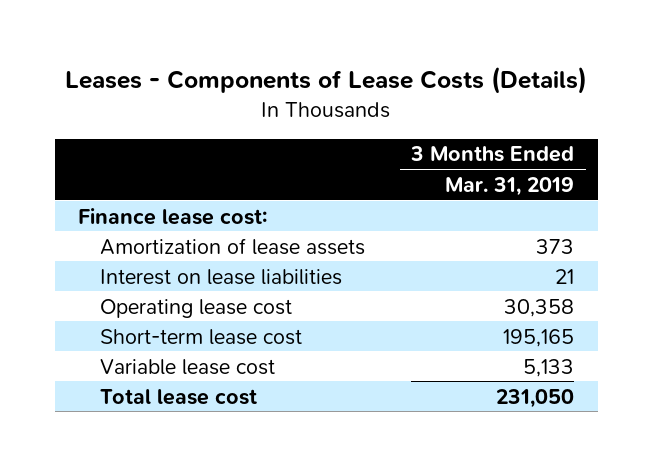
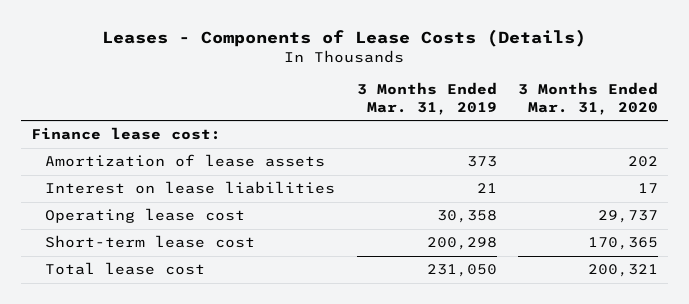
none -> [517,82,658,115] 3 Months Ended Mar. 31, 2020
[99,358,275,375] Variable lease cost -> none
[503,328,575,347] 195,165 -> [426,237,497,251] 200,298

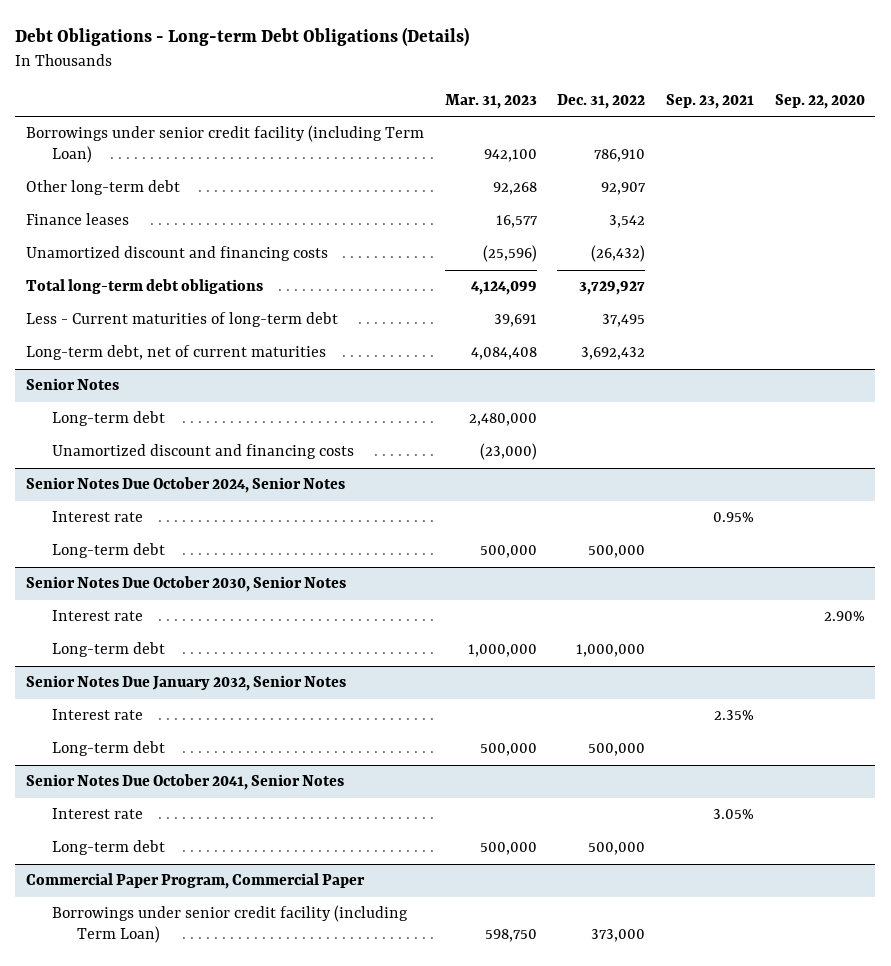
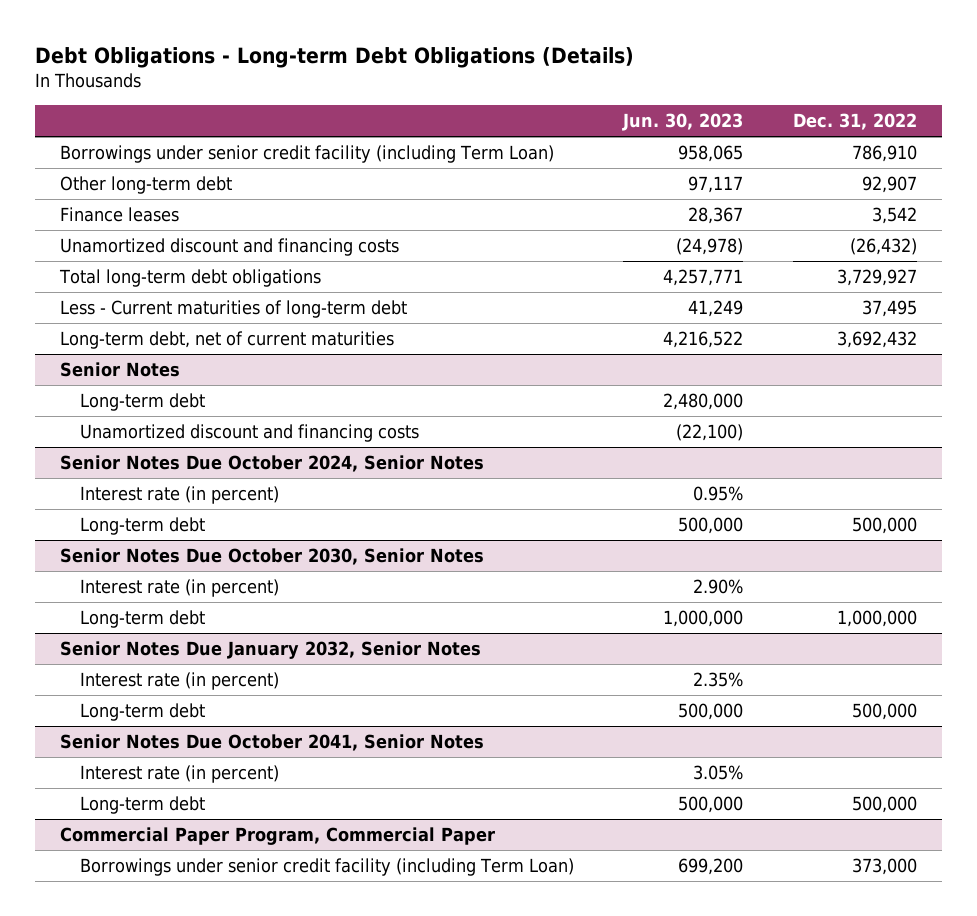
[444,93,537,109] Mar. 31, 2023 -> none
[666,93,755,109] Sep. 23, 2021 -> none
[774,93,865,109] Sep. 22, 2020 -> none
none -> [622,113,744,132] Jun. 30, 2023
[51,511,143,523] Interest rate -> [80,486,280,505] Interest rate (in percent)
[51,610,143,622] Interest rate -> [80,579,280,598] Interest rate (in percent)
[51,709,143,721] Interest rate -> [80,672,280,691] Interest rate (in percent)
[51,808,143,820] Interest rate -> [80,765,280,784] Interest rate (in percent)

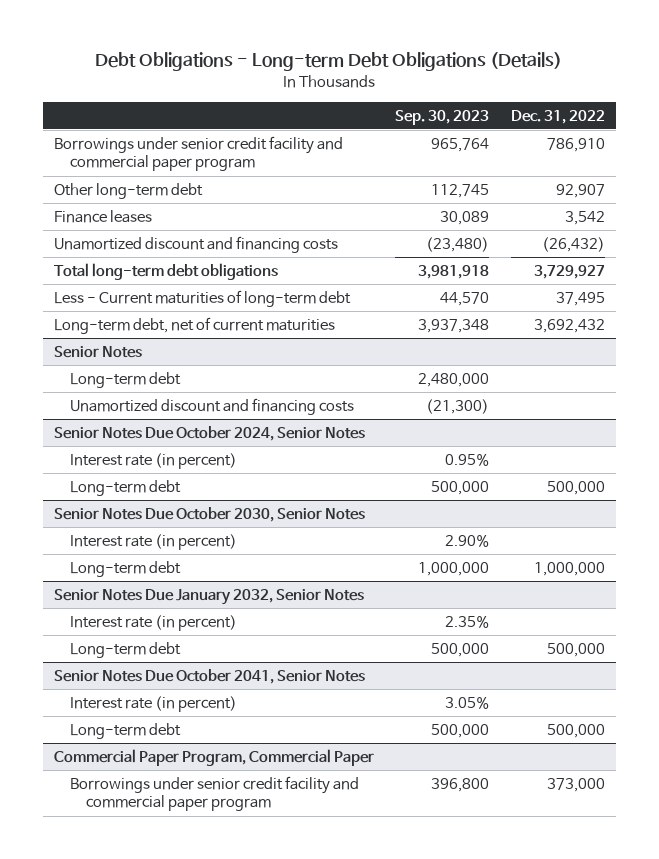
[622,113,744,132] Jun. 30, 2023 -> none
none -> [395,109,490,125] Sep. 30, 2023
[59,145,554,164] Borrowings under senior credit facility (including Term Loan) -> [53,136,343,172] Borrowings under senior credit facility and commercial paper program
[80,858,575,877] Borrowings under senior credit facility (including Term Loan) -> [69,776,359,812] Borrowings under senior credit facility and commercial paper program

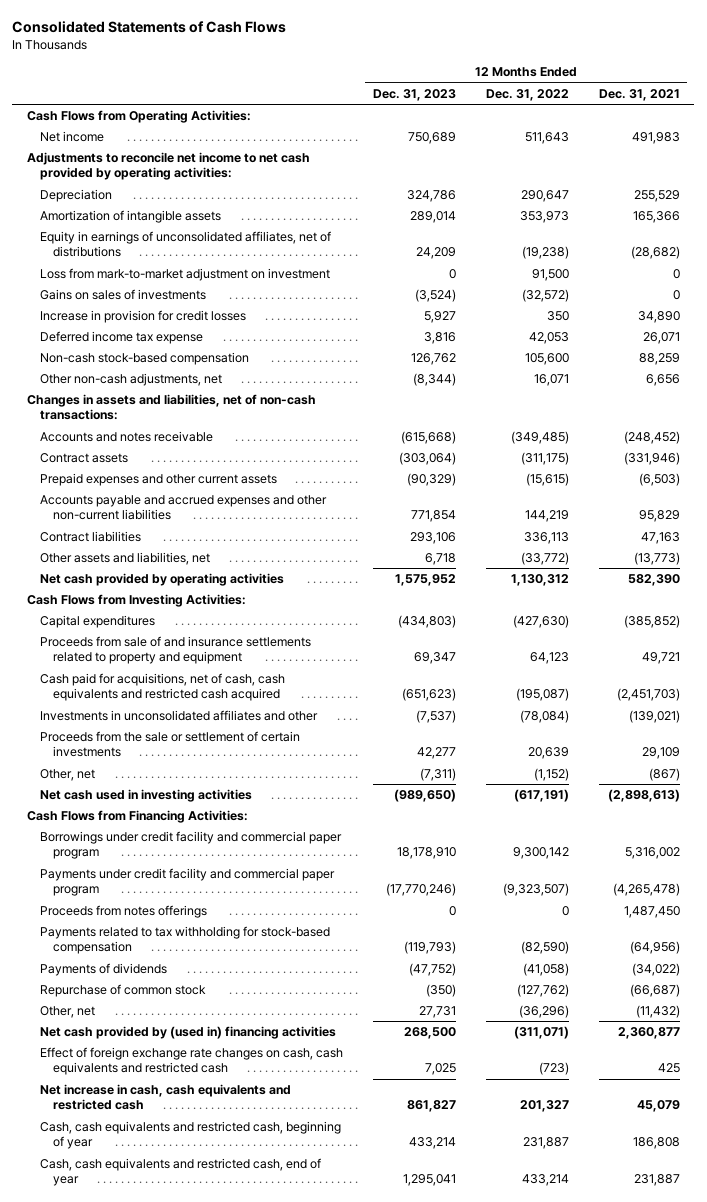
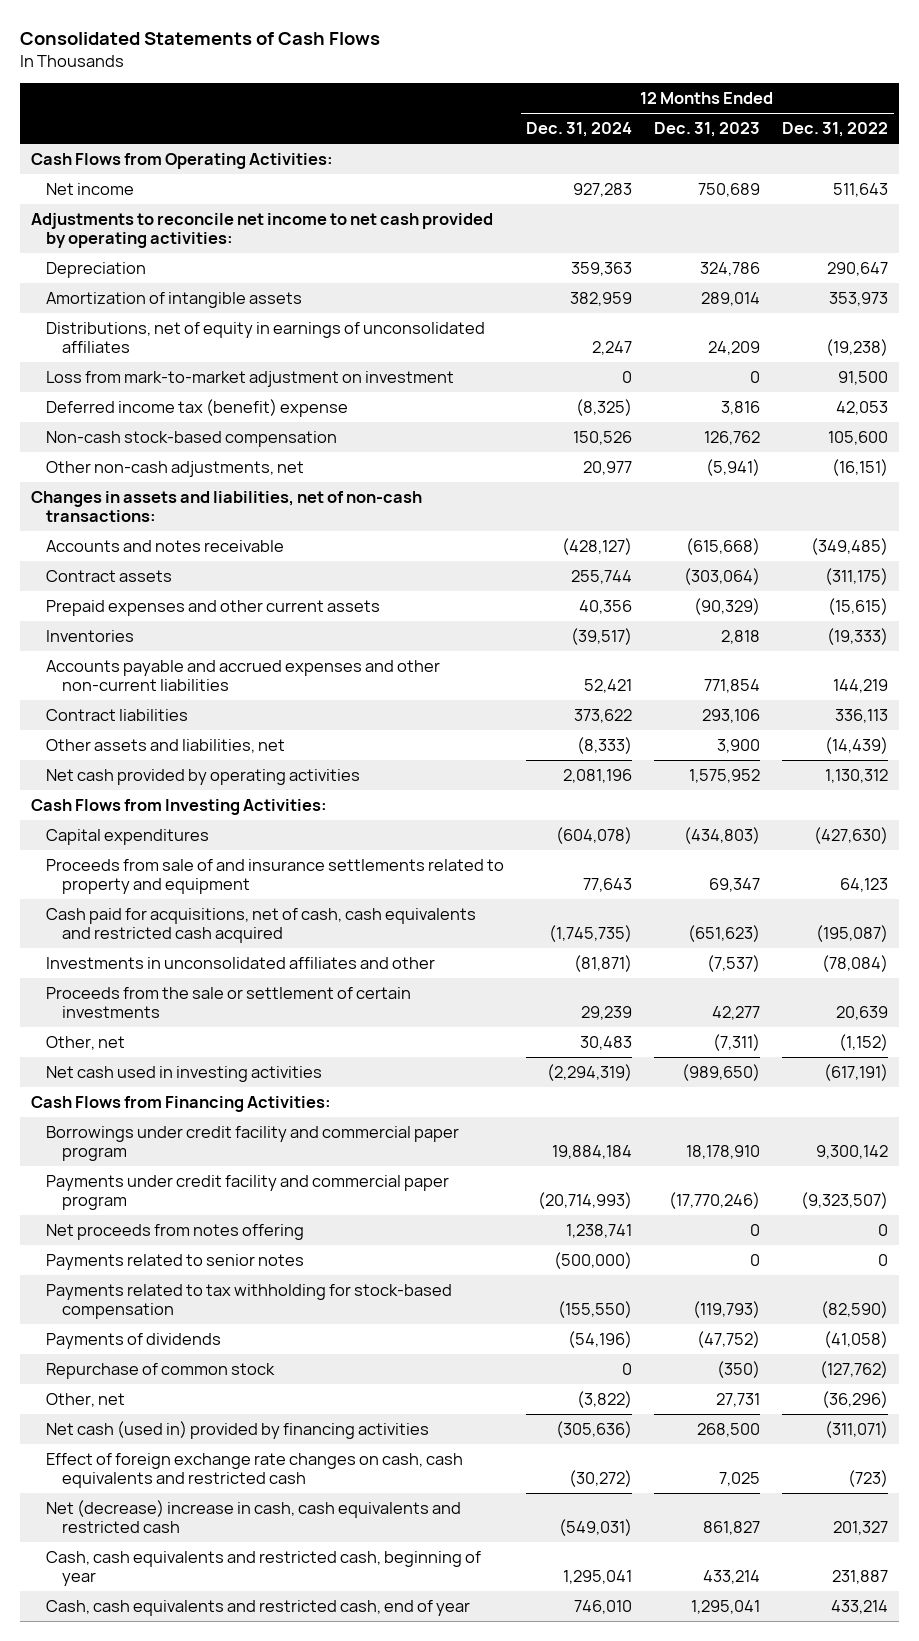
[598,88,680,101] Dec. 31, 2021 -> none
none -> [526,122,633,138] Dec. 31, 2024
[40,231,332,258] Equity in earnings of unconsolidated affiliates, net of distributions -> [46,321,486,354] Distributions, net of equity in earnings of unconsolidated affiliates
[40,289,207,301] Gains on sales of investments -> none
[40,310,247,324] Increase in provision for credit losses -> none
[40,331,204,345] Deferred income tax expense -> [46,398,349,417] Deferred income tax (benefit) expense
[412,373,456,387] (8,344) -> [706,458,761,476] (5,941)
[533,374,569,387] 16,071 -> [832,458,889,476] (16,151)
none -> [46,629,135,642] Inventories
[424,553,456,566] 6,718 -> [717,738,761,753] 3,900
[520,552,569,566] (33,772) -> [825,736,889,754] (14,439)
[40,905,208,919] Proceeds from notes offerings -> [46,1223,305,1240] Net proceeds from notes offering
none -> [46,1253,305,1270] Payments related to senior notes
[40,1026,337,1040] Net cash provided by (used in) financing activities -> [46,1420,430,1439] Net cash (used in) provided by financing activities
[40,1084,292,1111] Net increase in cash, cash equivalents and restricted cash -> [46,1499,462,1534] Net (decrease) increase in cash, cash equivalents and restricted cash

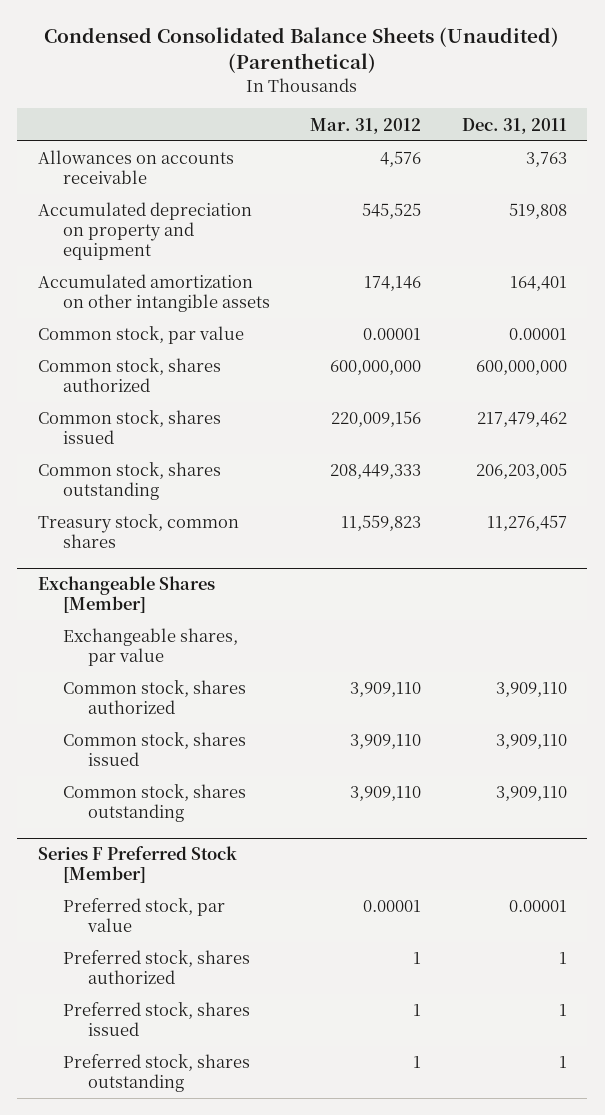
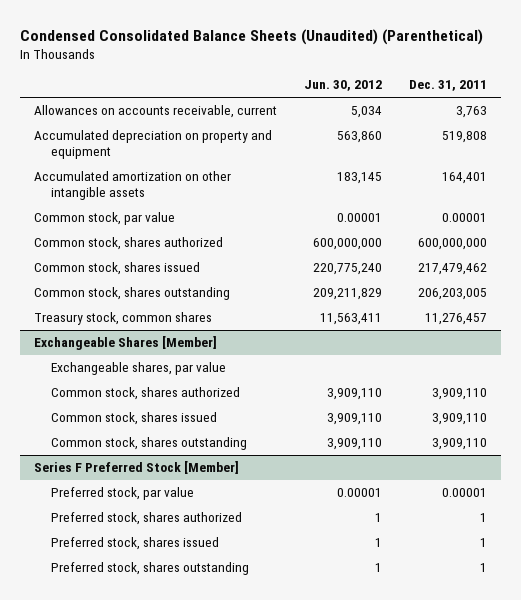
[310,117,422,134] Mar. 31, 2012 -> none
none -> [303,80,382,92] Jun. 30, 2012
[37,150,234,185] Allowances on accounts receivable -> [33,105,277,119] Allowances on accounts receivable, current

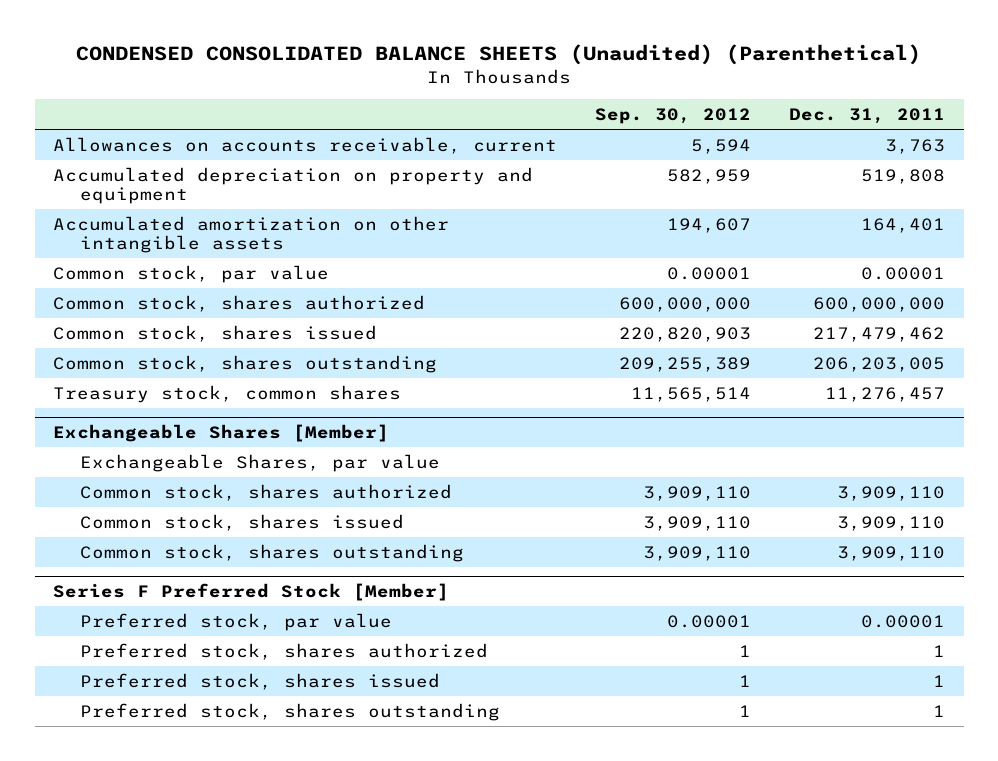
[20,28,484,45] Condensed Consolidated Balance Sheets (Unaudited) (Parenthetical) -> [76,44,922,66] CONDENSED CONSOLIDATED BALANCE SHEETS (Unaudited) (Parenthetical)
[303,80,382,92] Jun. 30, 2012 -> none
none -> [595,108,752,125] Sep. 30, 2012
[50,362,226,376] Exchangeable shares, par value -> [79,453,440,472] Exchangeable Shares, par value

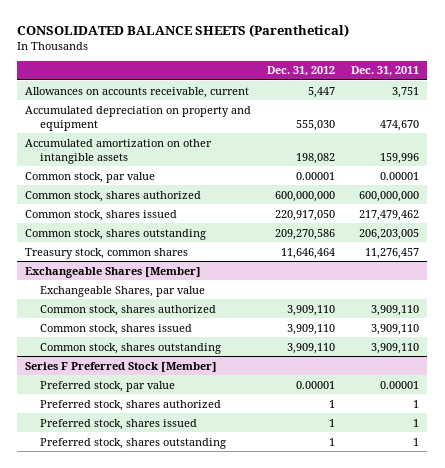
[76,44,922,66] CONDENSED CONSOLIDATED BALANCE SHEETS (Unaudited) (Parenthetical) -> [17,23,350,37] CONSOLIDATED BALANCE SHEETS (Parenthetical)
[595,108,752,125] Sep. 30, 2012 -> none
none -> [267,66,336,77] Dec. 31, 2012
[884,138,945,154] 3,763 -> [392,86,420,98] 3,751
[860,168,945,184] 519,808 -> [380,119,420,131] 474,670
[860,217,945,233] 164,401 -> [380,152,420,164] 159,996

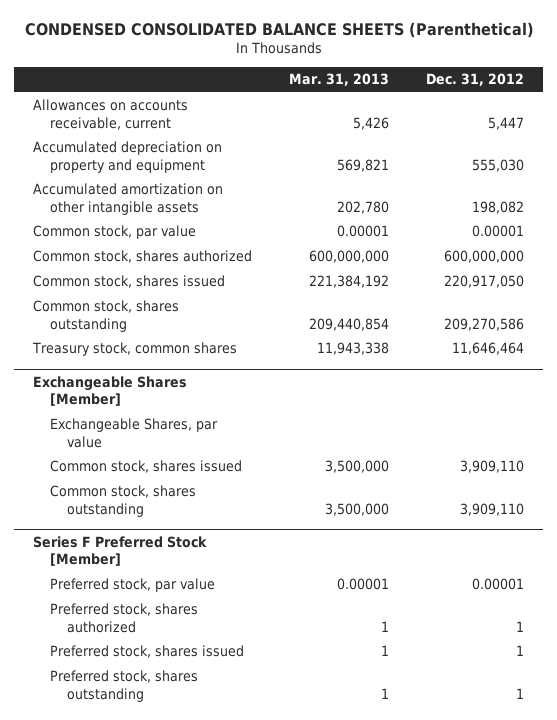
[17,23,350,37] CONSOLIDATED BALANCE SHEETS (Parenthetical) -> [24,22,534,39] CONDENSED CONSOLIDATED BALANCE SHEETS (Parenthetical)
[351,66,420,77] Dec. 31, 2011 -> none
none -> [289,73,390,87] Mar. 31, 2013
[39,304,216,316] Common stock, shares authorized -> none

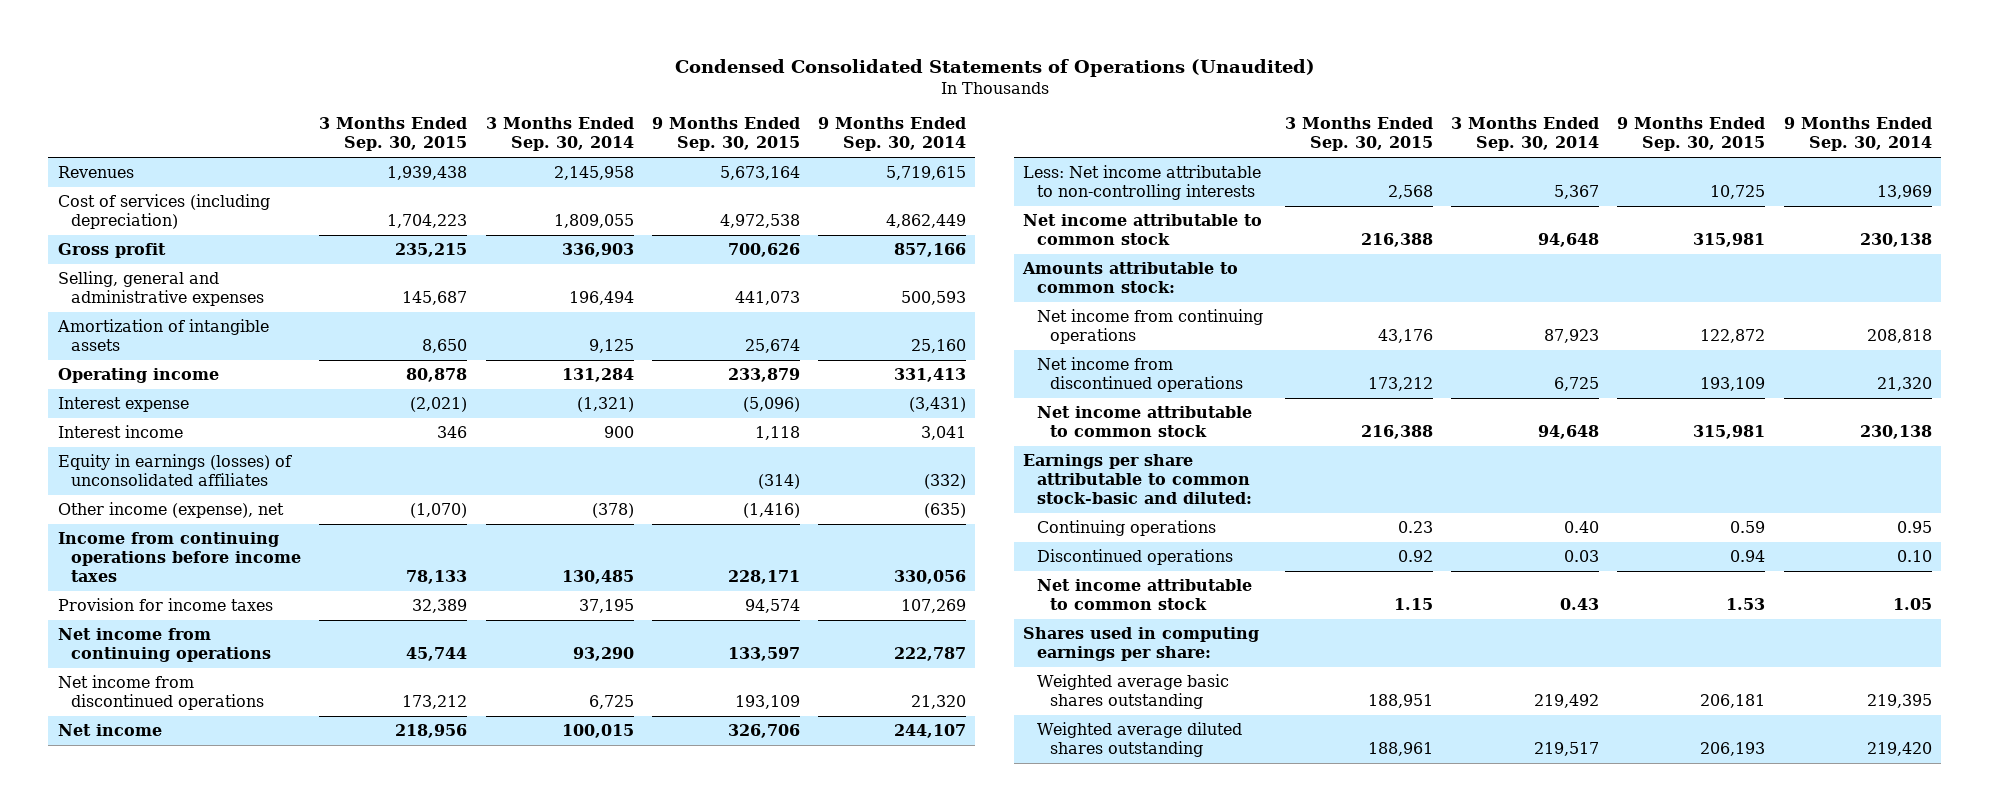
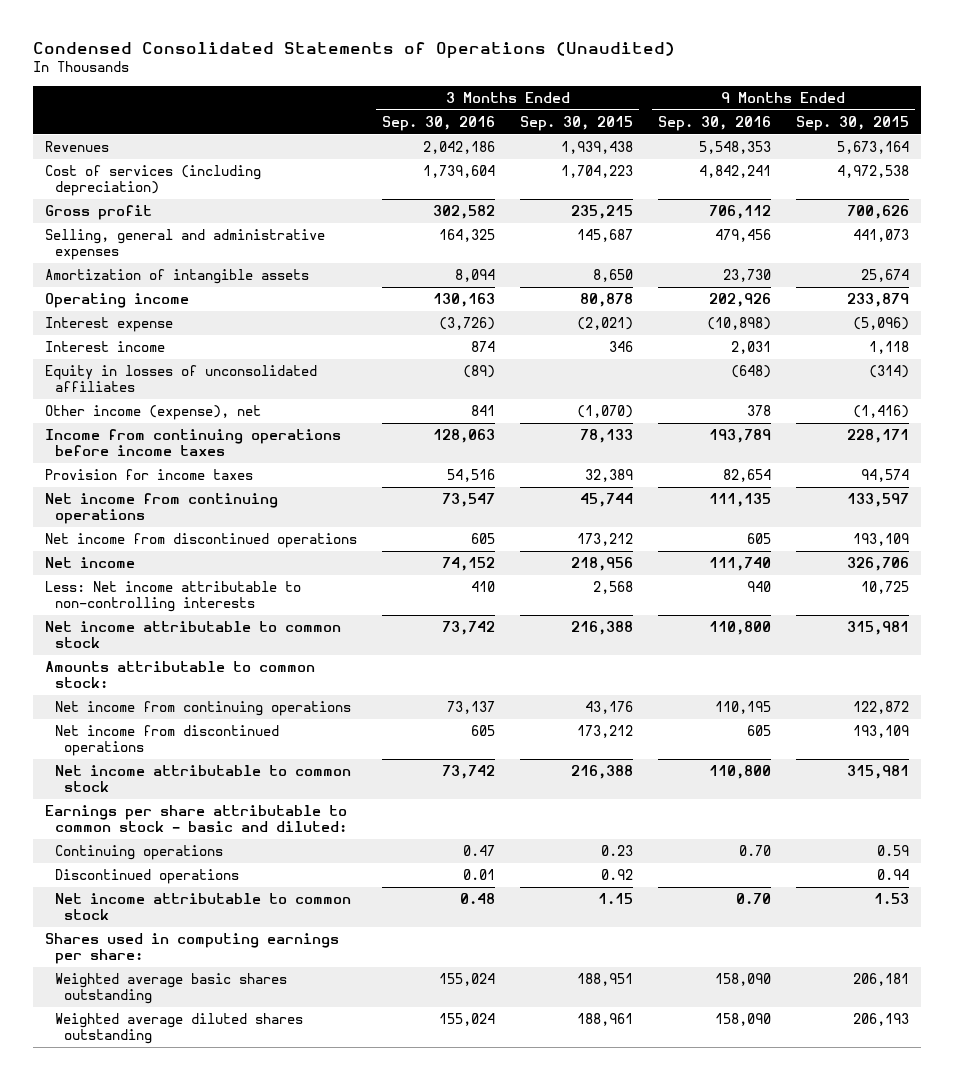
[485,117,634,152] 3 Months Ended Sep. 30, 2014 -> none
[818,117,967,152] 9 Months Ended Sep. 30, 2014 -> none
none -> [382,115,496,131] Sep. 30, 2016
none -> [657,115,771,131] Sep. 30, 2016
[57,454,292,486] Equity in earnings (losses) of unconsolidated affiliates -> [45,365,318,392] Equity in losses of unconsolidated affiliates
[1023,454,1252,504] Earnings per share attributable to common stock-basic and diluted: -> [45,805,348,832] Earnings per share attributable to common stock - basic and diluted:

